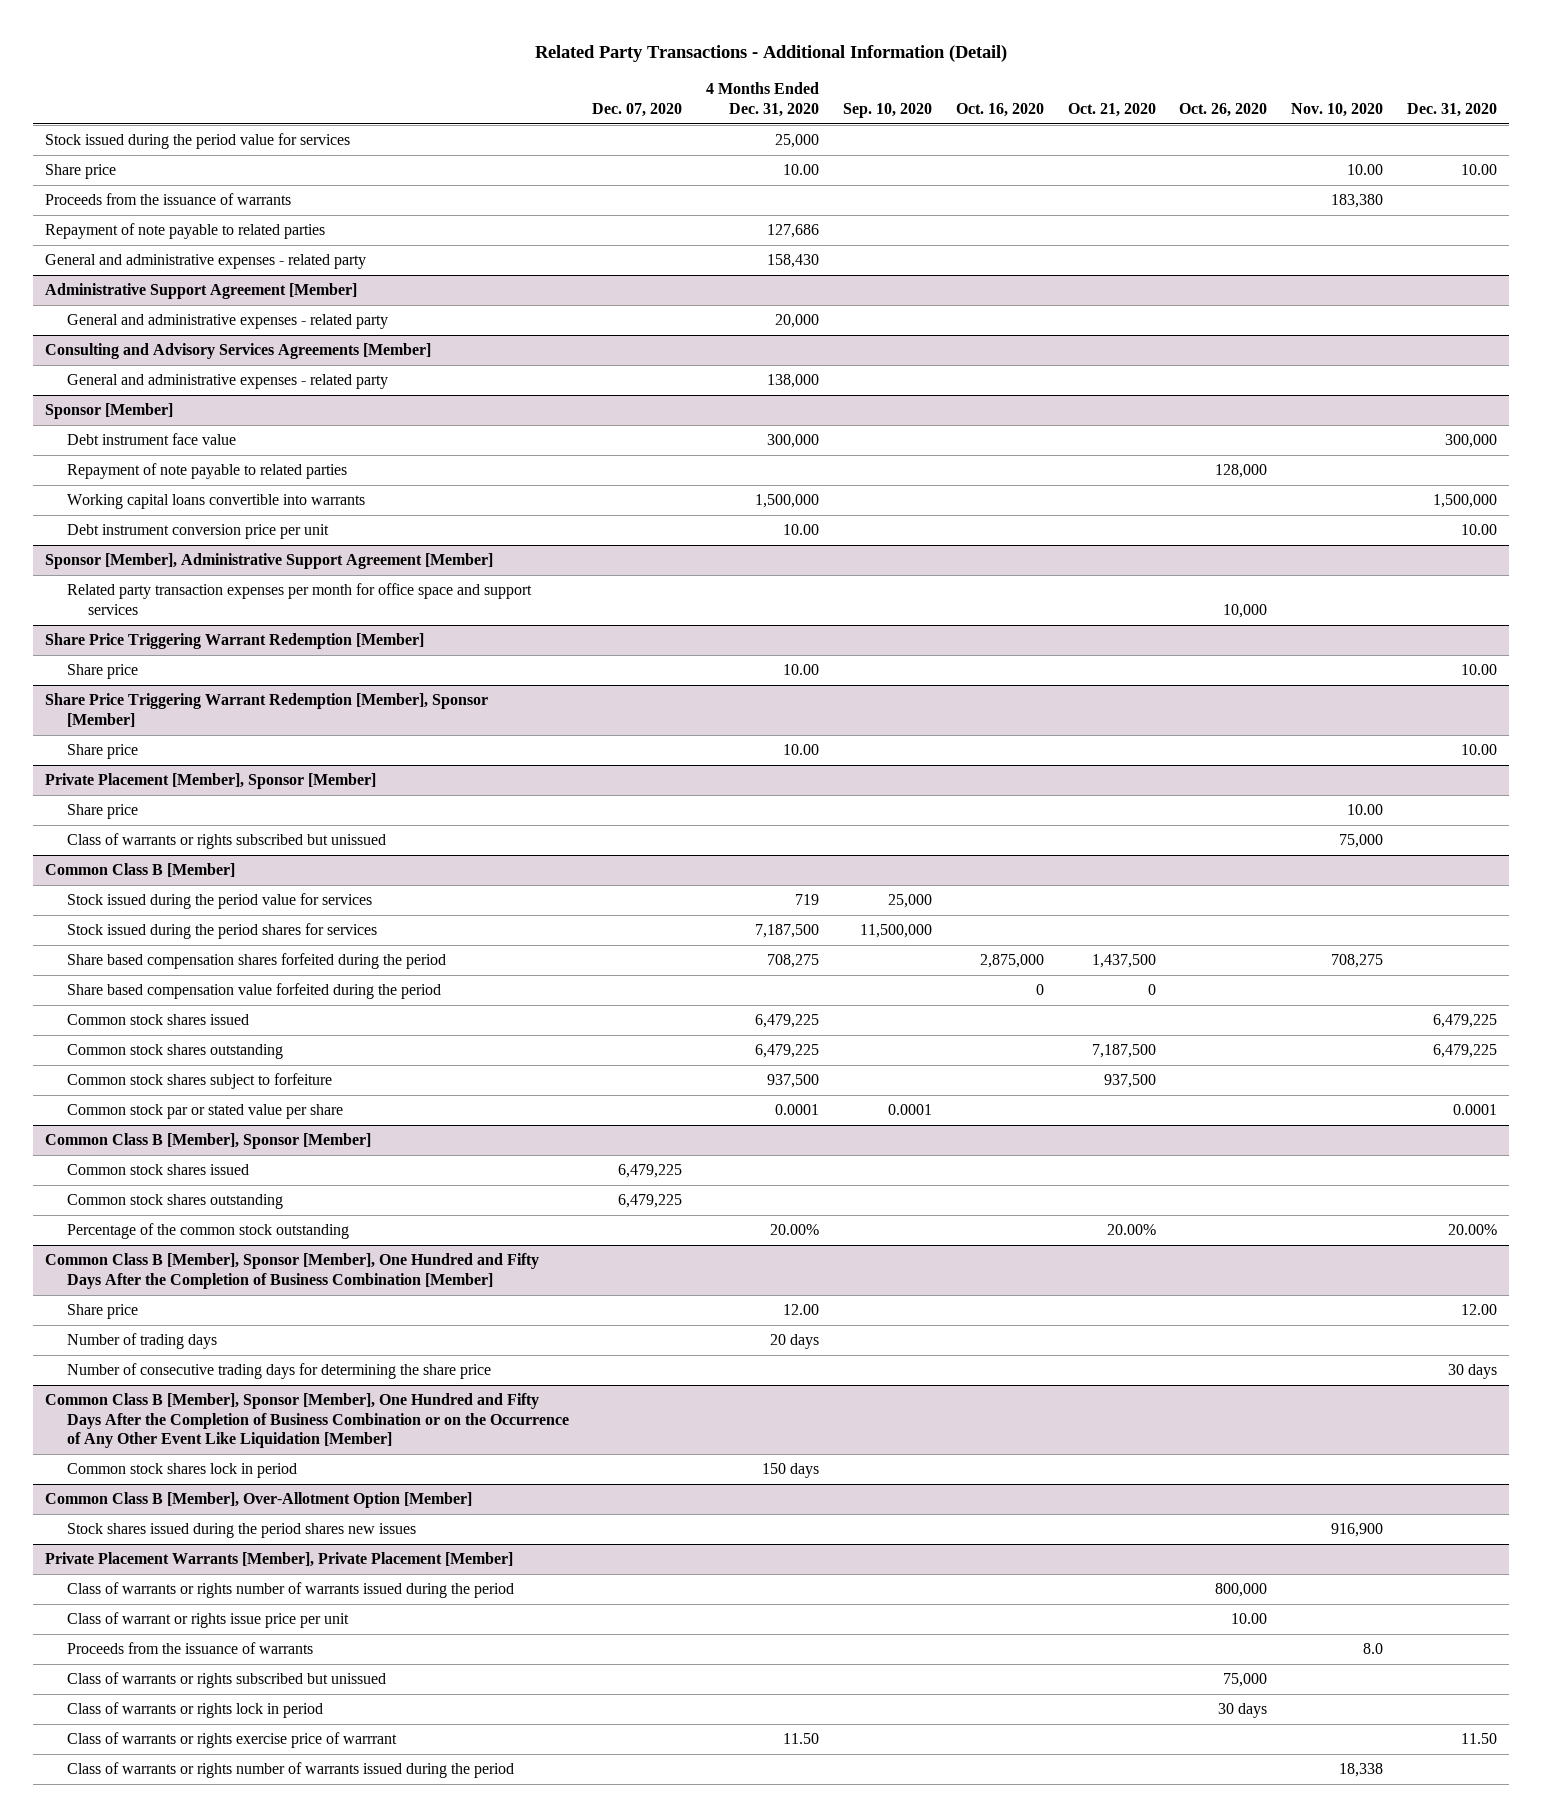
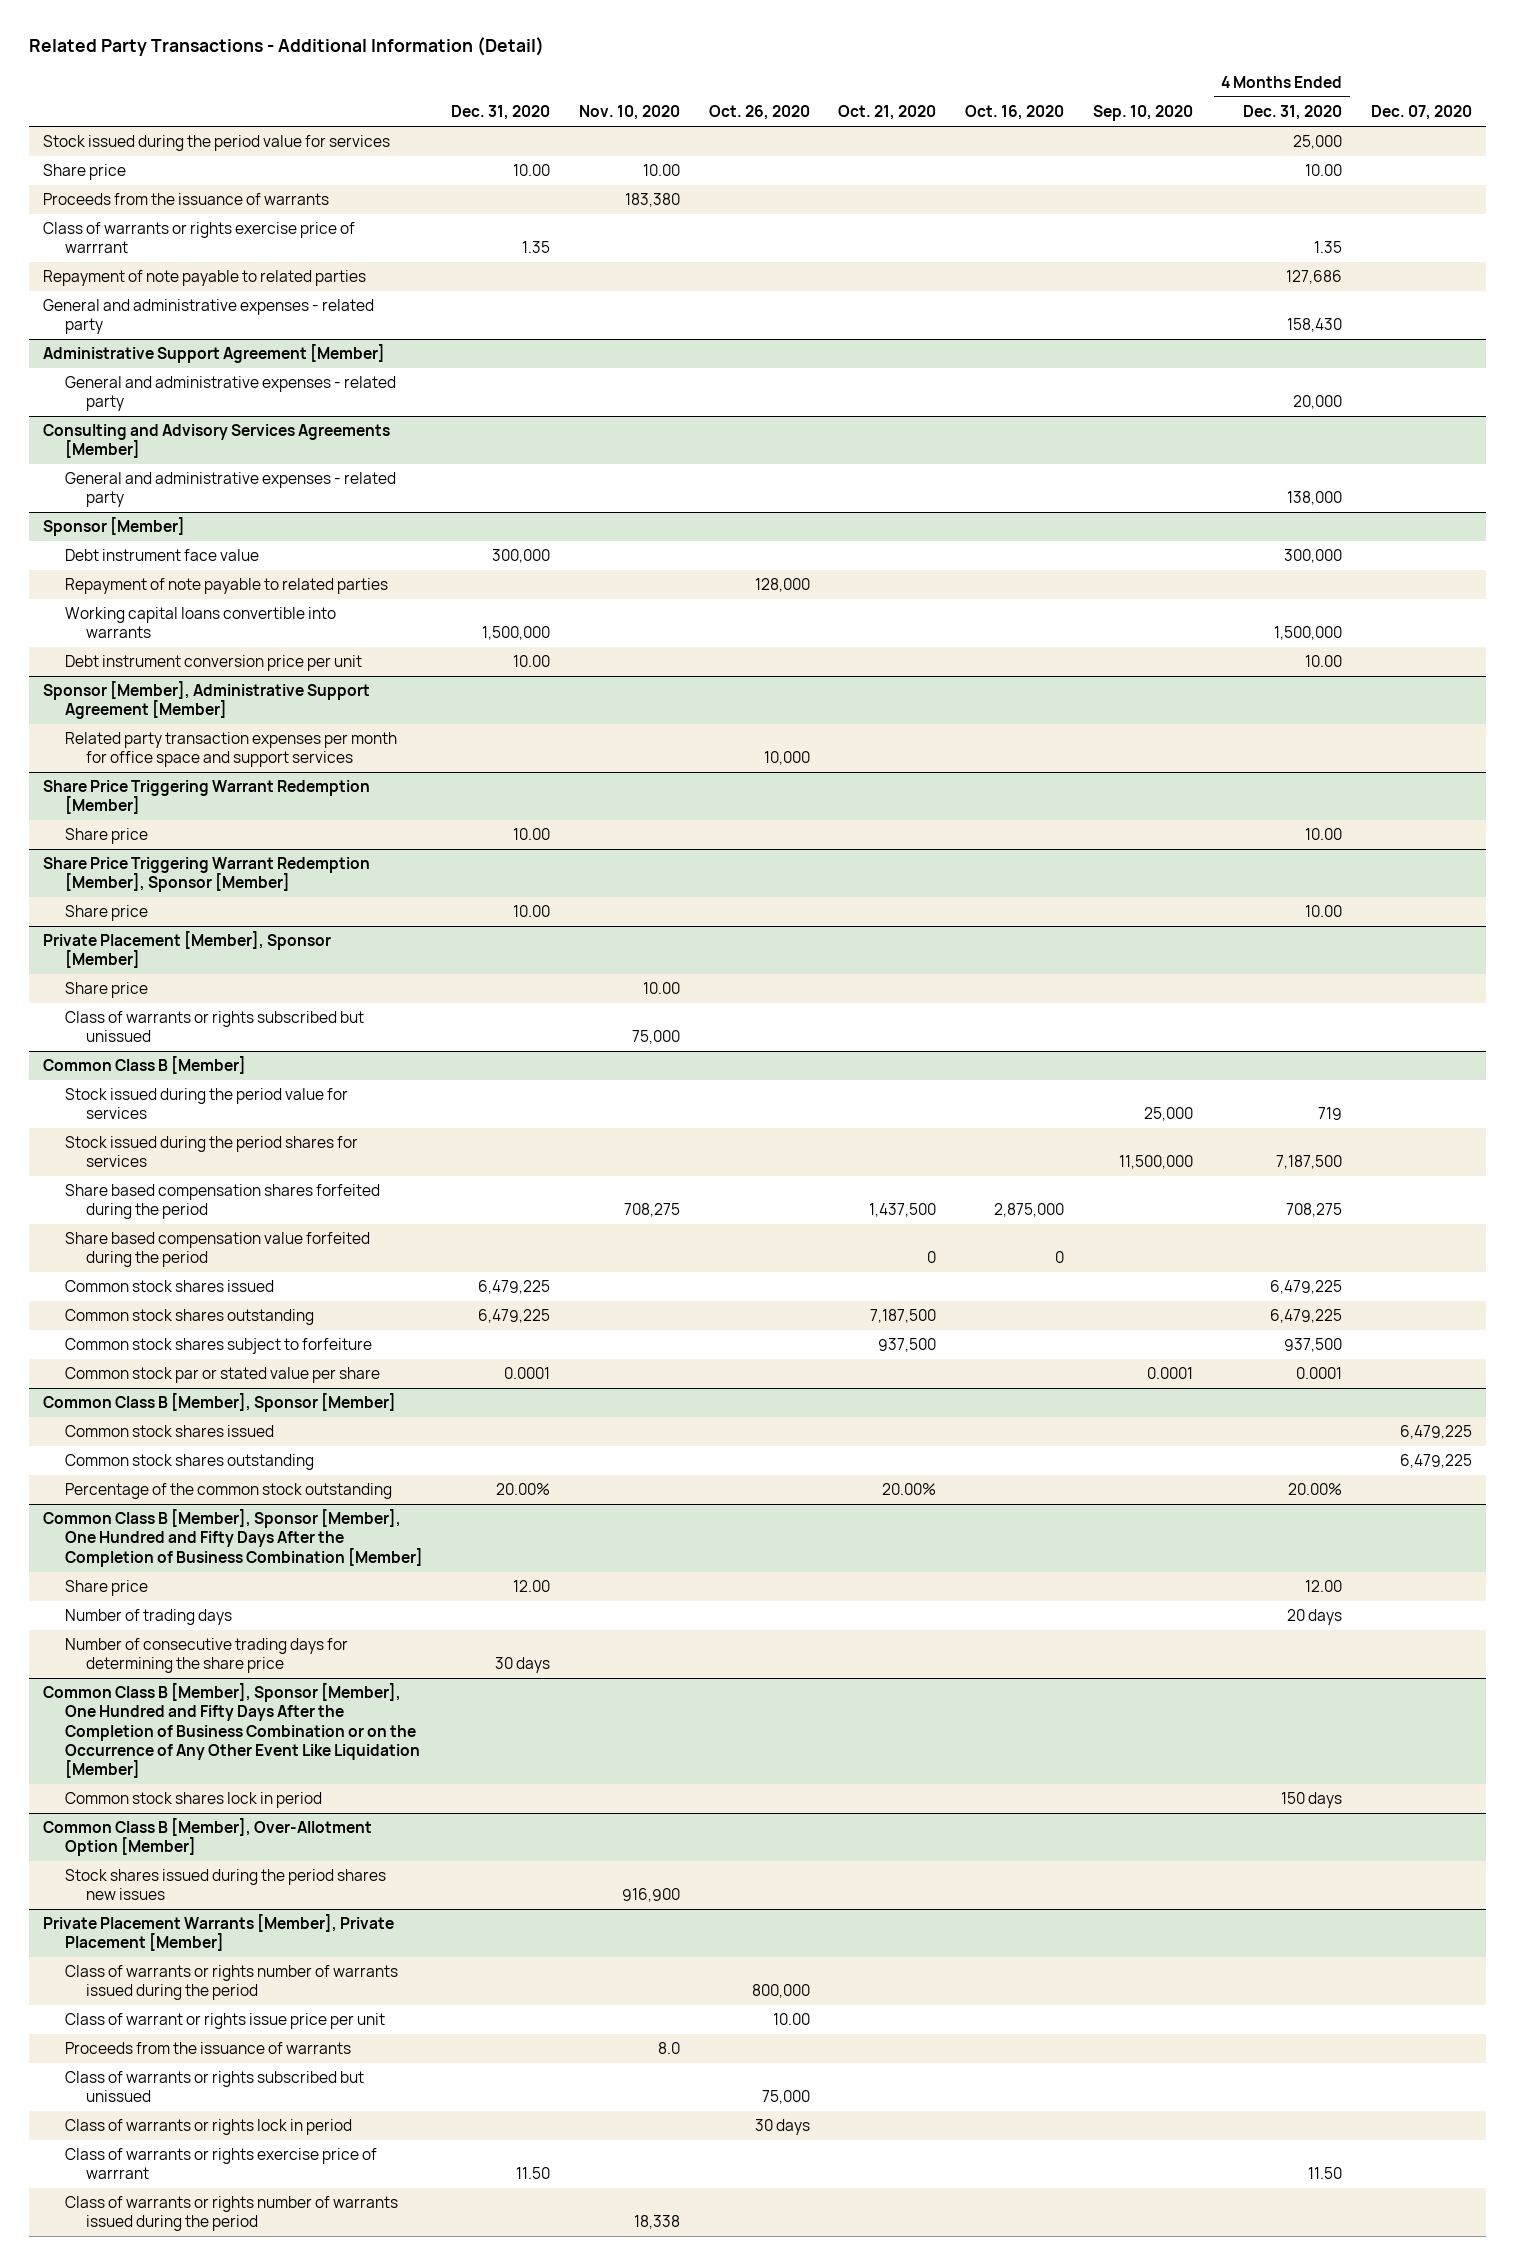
none -> [42,222,355,254] Class of warrants or rights exercise price of warrrant

